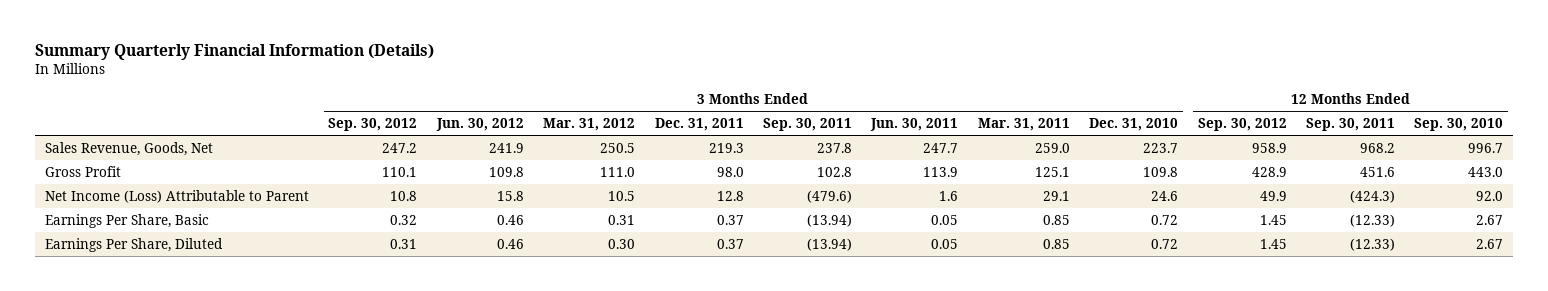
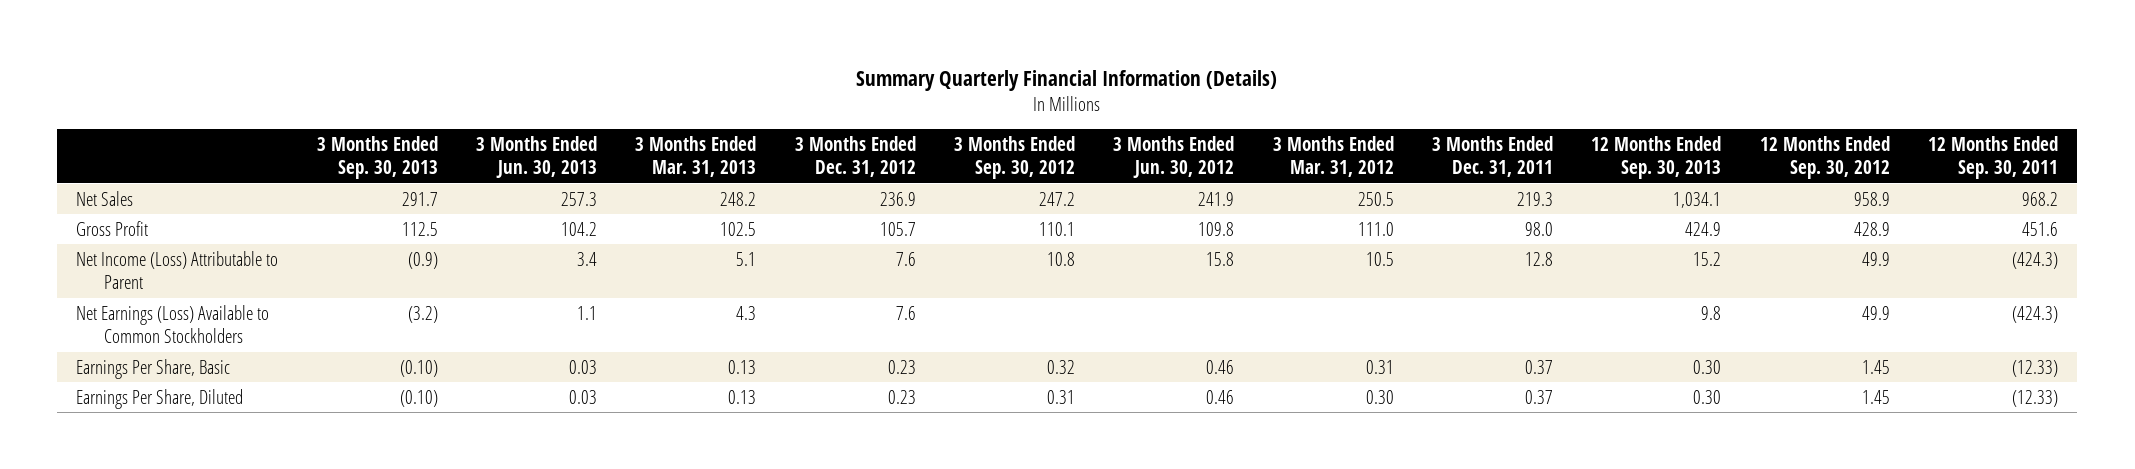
[762,117,852,131] Sep. 30, 2011 -> none
[870,117,959,131] Jun. 30, 2011 -> none
[977,117,1070,131] Mar. 31, 2011 -> none
[1089,117,1179,131] Dec. 31, 2010 -> none
[1414,117,1504,131] Sep. 30, 2010 -> none
none -> [316,135,438,180] 3 Months Ended Sep. 30, 2013
none -> [476,135,598,179] 3 Months Ended Jun. 30, 2013
none -> [635,135,757,178] 3 Months Ended Mar. 31, 2013
none -> [794,135,916,178] 3 Months Ended Dec. 31, 2012
none -> [1591,135,1722,180] 12 Months Ended Sep. 30, 2013
[44,141,213,156] Sales Revenue, Goods, Net -> [76,190,134,206] Net Sales
none -> [76,304,270,344] Net Earnings (Loss) Available to Common Stockholders

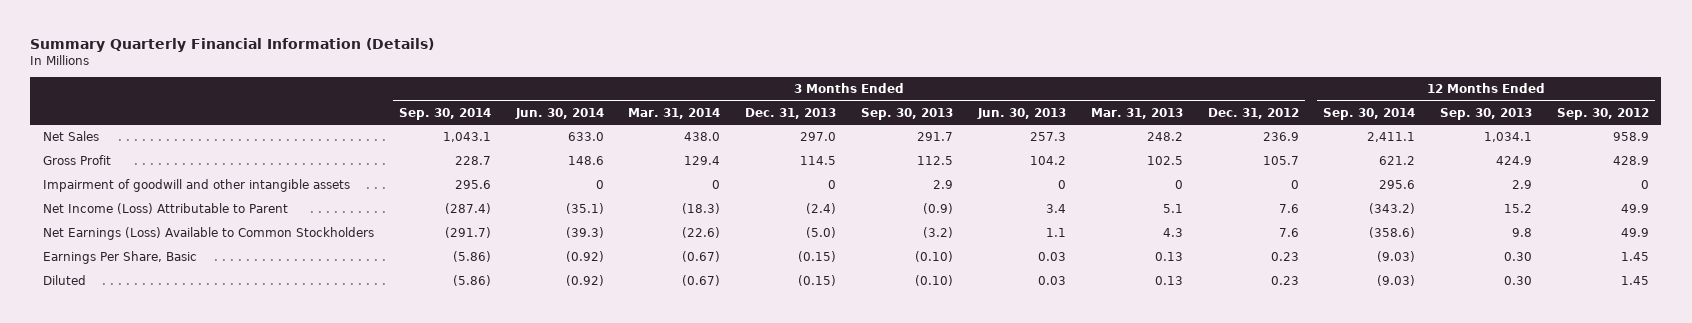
[954,135,1076,180] 3 Months Ended Sep. 30, 2012 -> none
[1113,135,1235,179] 3 Months Ended Jun. 30, 2012 -> none
[1272,135,1394,178] 3 Months Ended Mar. 31, 2012 -> none
[1432,135,1554,178] 3 Months Ended Dec. 31, 2011 -> none
[1928,135,2059,180] 12 Months Ended Sep. 30, 2011 -> none
none -> [398,107,491,120] Sep. 30, 2014
none -> [514,107,604,119] Jun. 30, 2014
none -> [628,107,721,119] Mar. 31, 2014
none -> [745,107,837,119] Dec. 31, 2013
none -> [1323,107,1416,120] Sep. 30, 2014
none -> [42,179,350,193] Impairment of goodwill and other intangible assets
[76,388,244,409] Earnings Per Share, Diluted -> [42,275,86,286] Diluted

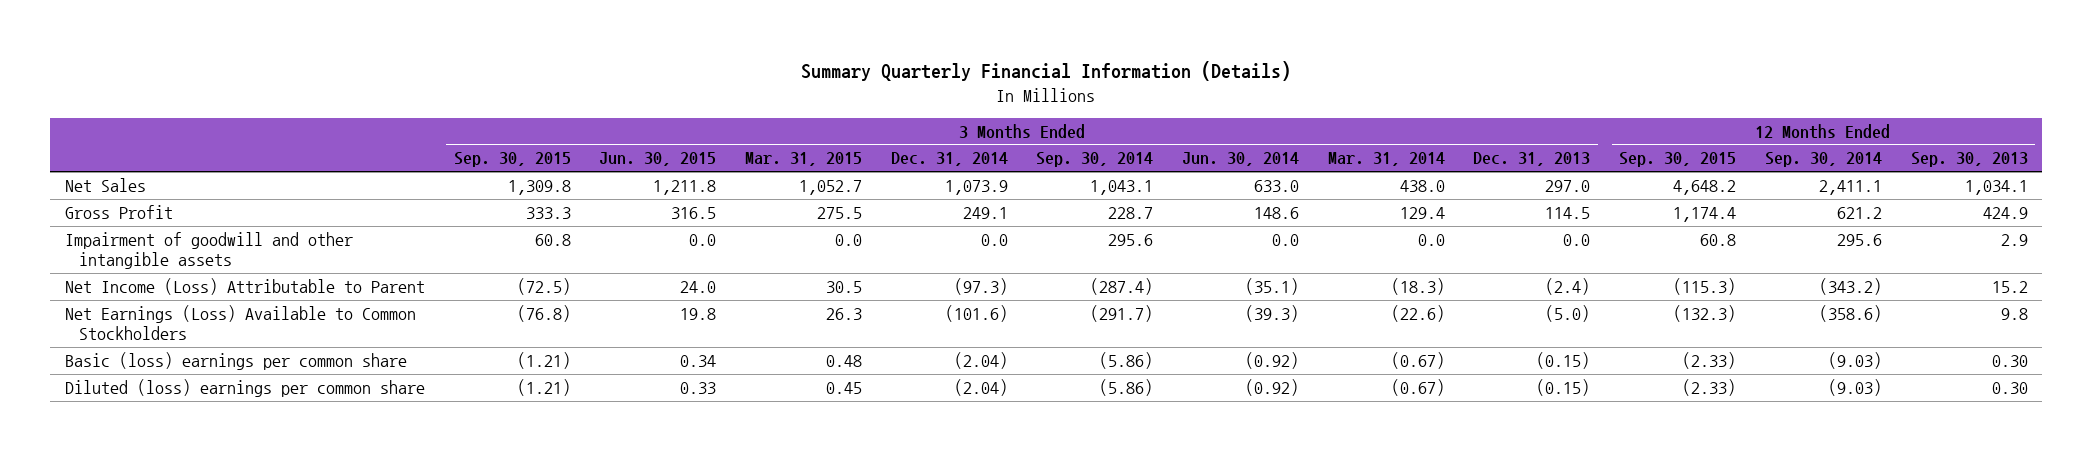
[861,107,954,120] Sep. 30, 2013 -> none
[976,107,1066,119] Jun. 30, 2013 -> none
[1090,107,1183,119] Mar. 31, 2013 -> none
[1207,107,1299,119] Dec. 31, 2012 -> none
[1557,107,1650,120] Sep. 30, 2012 -> none
none -> [453,152,571,168] Sep. 30, 2015
none -> [599,152,717,167] Jun. 30, 2015
none -> [744,152,862,167] Mar. 31, 2015
none -> [890,152,1008,167] Dec. 31, 2014
none -> [1619,152,1737,168] Sep. 30, 2015
[595,180,604,190] 0 -> [1272,233,1300,246] 0.0
[712,180,721,190] 0 -> [1417,233,1445,246] 0.0
[828,180,837,190] 0 -> [1563,233,1591,246] 0.0
[42,251,197,265] Earnings Per Share, Basic -> [64,351,407,370] Basic (loss) earnings per common share
[42,275,86,286] Diluted -> [64,378,425,397] Diluted (loss) earnings per common share

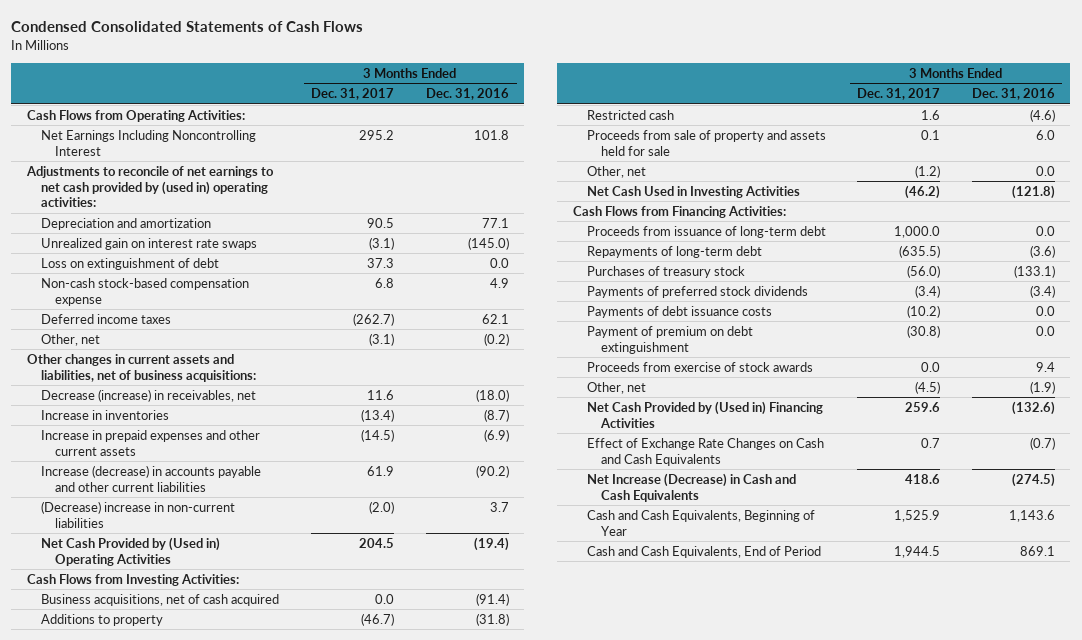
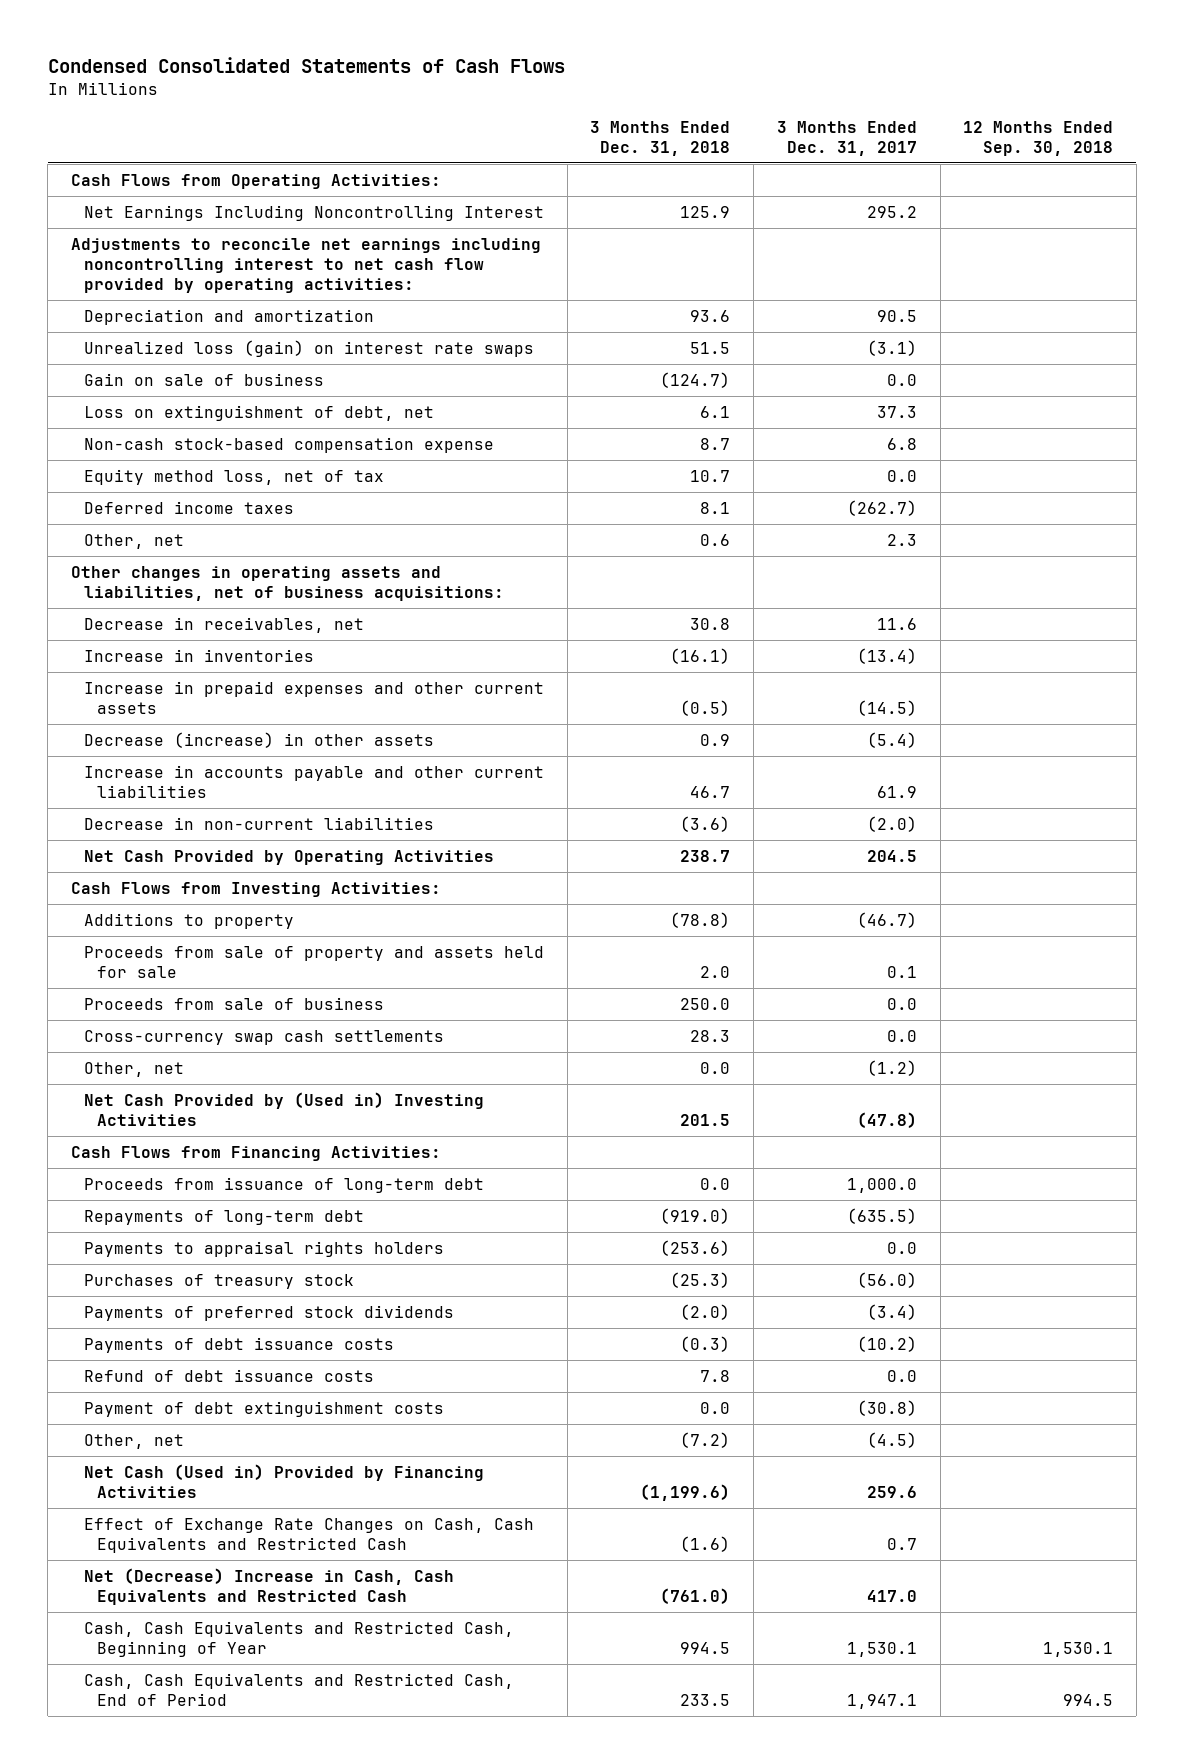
[425,88,509,101] Dec. 31, 2016 -> none
none -> [590,120,731,156] 3 Months Ended Dec. 31, 2018
none -> [963,120,1114,156] 12 Months Ended Sep. 30, 2018
[26,165,275,208] Adjustments to reconcile of net earnings to net cash provided by (used in) operating activities: -> [71,237,542,294] Adjustments to reconcile net earnings including noncontrolling interest to net cash flow provided by operating activities:
[41,237,258,250] Unrealized gain on interest rate swaps -> [83,339,534,357] Unrealized loss (gain) on interest rate swaps
none -> [83,372,324,386] Gain on sale of business
[41,257,220,270] Loss on extinguishment of debt -> [83,404,434,421] Loss on extinguishment of debt, net
none -> [83,468,384,485] Equity method loss, net of tax
[369,332,395,346] (3.1) -> [886,533,917,546] 2.3
[27,353,257,382] Other changes in current assets and liabilities, net of business acquisitions: -> [71,565,504,602] Other changes in operating assets and liabilities, net of business acquisitions:
[41,388,257,402] Decrease (increase) in receivables, net -> [83,616,364,633] Decrease in receivables, net
none -> [83,731,434,748] Decrease (increase) in other assets
[41,464,262,492] Increase (decrease) in accounts payable and other current liabilities -> [83,764,544,799] Increase in accounts payable and other current liabilities
[41,500,236,528] (Decrease) increase in non-current liabilities -> [83,816,434,830] Decrease in non-current liabilities
[41,536,221,566] Net Cash Provided by (Used in) Operating Activities -> [83,849,494,865] Net Cash Provided by Operating Activities
[41,593,280,606] Business acquisitions, net of cash acquired -> none
[587,109,675,120] Restricted cash -> none
none -> [83,996,384,1010] Proceeds from sale of business
none -> [83,1029,444,1045] Cross-currency swap cash settlements
[587,185,801,198] Net Cash Used in Investing Activities -> [83,1091,484,1127] Net Cash Provided by (Used in) Investing Activities
[905,184,941,199] (46.2) -> [856,1112,917,1129] (47.8)
none -> [83,1240,444,1257] Payments to appraisal rights holders
[587,361,814,372] Proceeds from exercise of stock awards -> none
none -> [83,1368,374,1382] Refund of debt issuance costs
[587,325,754,354] Payment of premium on debt extinguishment -> [83,1400,444,1417] Payment of debt extinguishment costs
[587,400,824,428] Net Cash Provided by (Used in) Financing Activities -> [83,1463,484,1499] Net Cash (Used in) Provided by Financing Activities
[587,437,825,466] Effect of Exchange Rate Changes on Cash and Cash Equivalents -> [83,1517,534,1554] Effect of Exchange Rate Changes on Cash, Cash Equivalents and Restricted Cash
[587,472,797,502] Net Increase (Decrease) in Cash and Cash Equivalents -> [83,1567,454,1606] Net (Decrease) Increase in Cash, Cash Equivalents and Restricted Cash
[905,473,941,484] 418.6 -> [866,1590,917,1603] 417.0
[587,509,816,536] Cash and Cash Equivalents, Beginning of Year -> [83,1620,514,1658] Cash, Cash Equivalents and Restricted Cash, Beginning of Year
[894,509,941,522] 1,525.9 -> [846,1642,917,1658] 1,530.1
[587,545,822,558] Cash and Cash Equivalents, End of Period -> [83,1672,514,1707] Cash, Cash Equivalents and Restricted Cash, End of Period
[894,545,941,558] 1,944.5 -> [846,1694,917,1710] 1,947.1

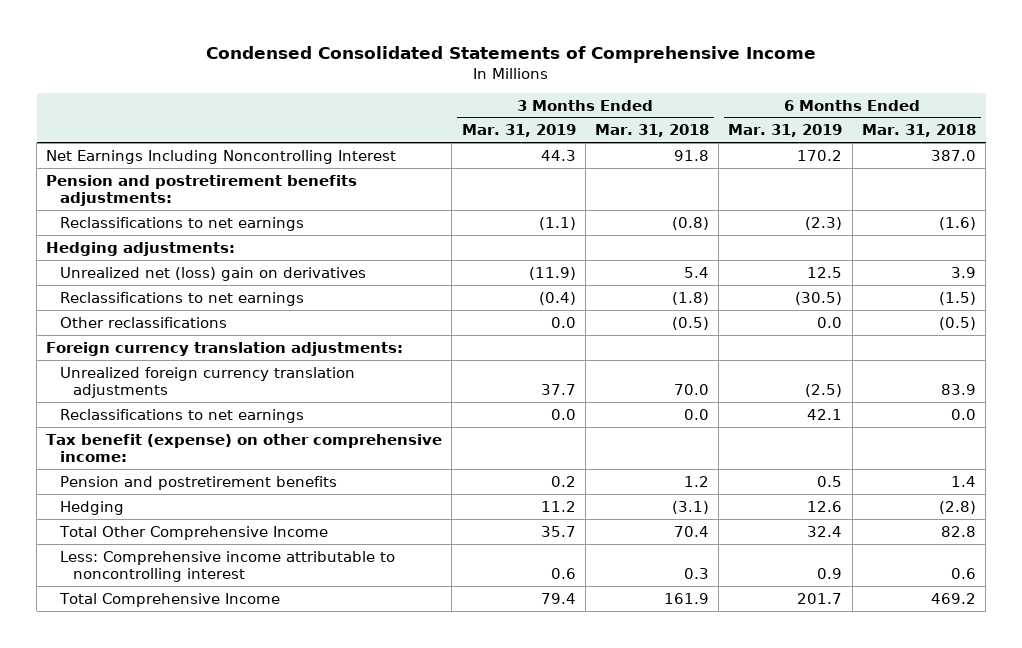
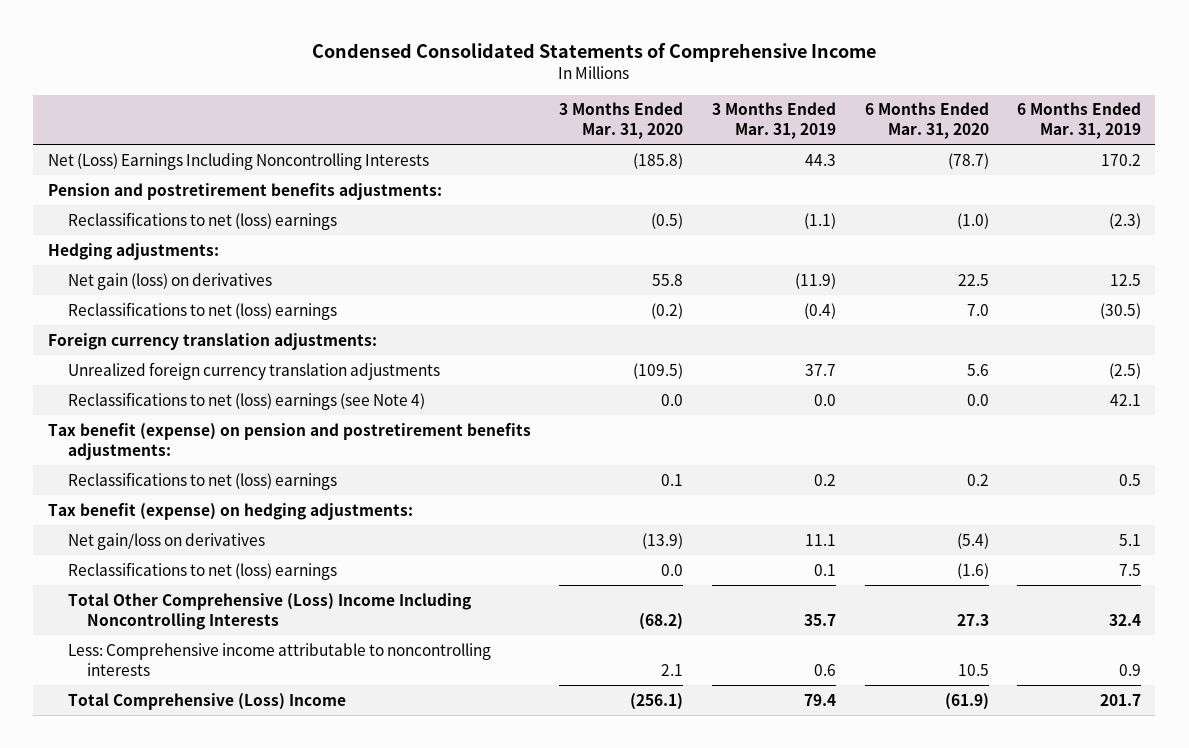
[595,124,710,138] Mar. 31, 2018 -> none
[861,124,976,138] Mar. 31, 2018 -> none
none -> [559,102,684,140] 3 Months Ended Mar. 31, 2020
none -> [864,102,989,140] 6 Months Ended Mar. 31, 2020
[46,149,397,164] Net Earnings Including Noncontrolling Interest -> [47,152,429,170] Net (Loss) Earnings Including Noncontrolling Interests
[59,216,304,231] Reclassifications to net earnings -> [67,211,337,230] Reclassifications to net (loss) earnings
[59,316,227,328] Other reclassifications -> none
[59,266,366,281] Unrealized net (loss) gain on derivatives -> [67,272,272,290] Net gain (loss) on derivatives
[59,291,304,306] Reclassifications to net earnings -> [67,301,337,320] Reclassifications to net (loss) earnings
[46,433,443,462] Tax benefit (expense) on other comprehensive income: -> none
[59,500,124,515] Hedging -> none
[59,408,304,423] Reclassifications to net earnings -> [67,391,425,410] Reclassifications to net (loss) earnings (see Note 4)
none -> [47,422,531,460] Tax benefit (expense) on pension and postretirement benefits adjustments:
[59,475,337,490] Pension and postretirement benefits -> [67,471,337,490] Reclassifications to net (loss) earnings
none -> [47,502,413,520] Tax benefit (expense) on hedging adjustments:
none -> [67,532,265,550] Net gain/loss on derivatives
none -> [67,561,337,580] Reclassifications to net (loss) earnings
[58,525,328,540] Total Other Comprehensive Income -> [67,592,471,630] Total Other Comprehensive (Loss) Income Including Noncontrolling Interests
[59,550,395,582] Less: Comprehensive income attributable to noncontrolling interest -> [67,642,491,676] Less: Comprehensive income attributable to noncontrolling interests
[58,592,280,607] Total Comprehensive Income -> [67,692,346,710] Total Comprehensive (Loss) Income

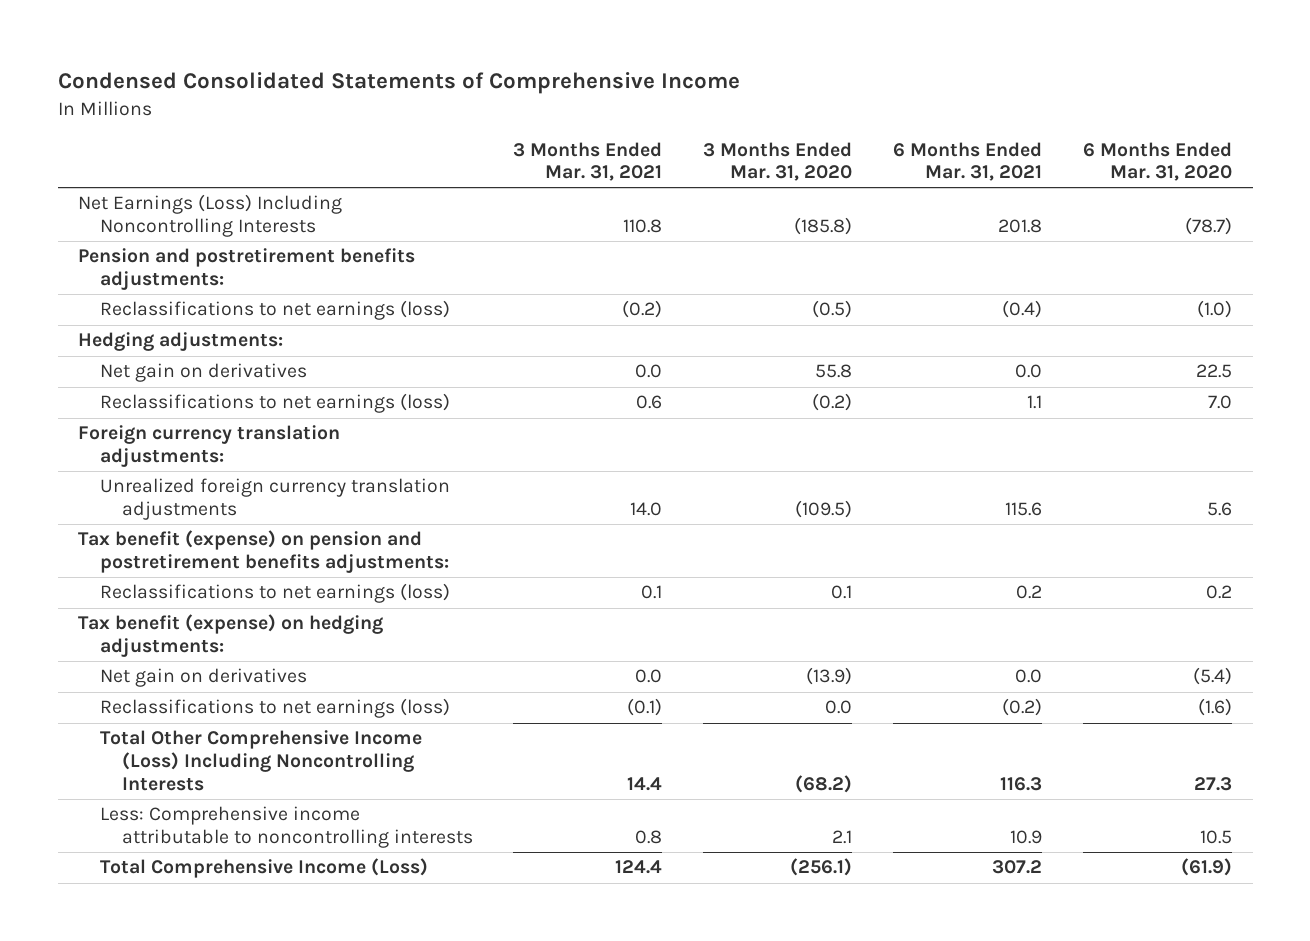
[711,102,836,140] 3 Months Ended Mar. 31, 2019 -> none
[1017,102,1142,140] 6 Months Ended Mar. 31, 2019 -> none
none -> [513,141,663,182] 3 Months Ended Mar. 31, 2021
none -> [893,141,1043,182] 6 Months Ended Mar. 31, 2021
[47,152,429,170] Net (Loss) Earnings Including Noncontrolling Interests -> [78,194,343,238] Net Earnings (Loss) Including Noncontrolling Interests
[67,211,337,230] Reclassifications to net (loss) earnings -> [99,300,450,321] Reclassifications to net earnings (loss)
[67,272,272,290] Net gain (loss) on derivatives -> [99,363,307,383] Net gain on derivatives
[67,301,337,320] Reclassifications to net (loss) earnings -> [99,393,450,414] Reclassifications to net earnings (loss)
[67,391,425,410] Reclassifications to net (loss) earnings (see Note 4) -> none
[67,471,337,490] Reclassifications to net (loss) earnings -> [99,583,450,604] Reclassifications to net earnings (loss)
[67,532,265,550] Net gain/loss on derivatives -> [99,668,307,688] Net gain on derivatives
[67,561,337,580] Reclassifications to net (loss) earnings -> [99,698,450,719] Reclassifications to net earnings (loss)
[67,592,471,630] Total Other Comprehensive (Loss) Income Including Noncontrolling Interests -> [99,730,422,791] Total Other Comprehensive Income (Loss) Including Noncontrolling Interests
[67,692,346,710] Total Comprehensive (Loss) Income -> [99,858,428,879] Total Comprehensive Income (Loss)

